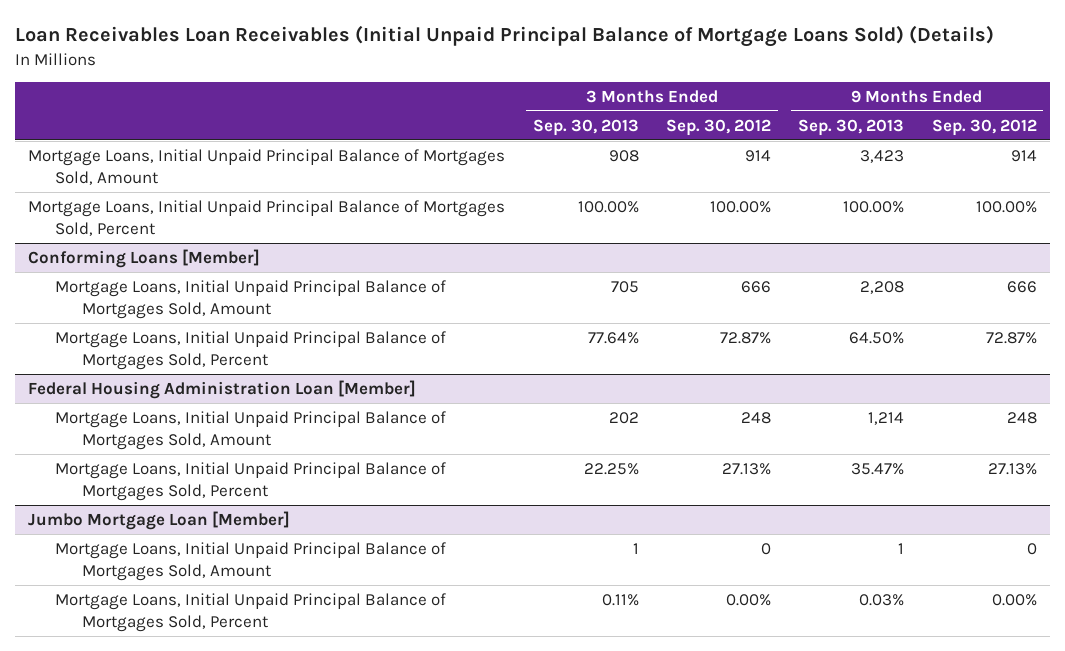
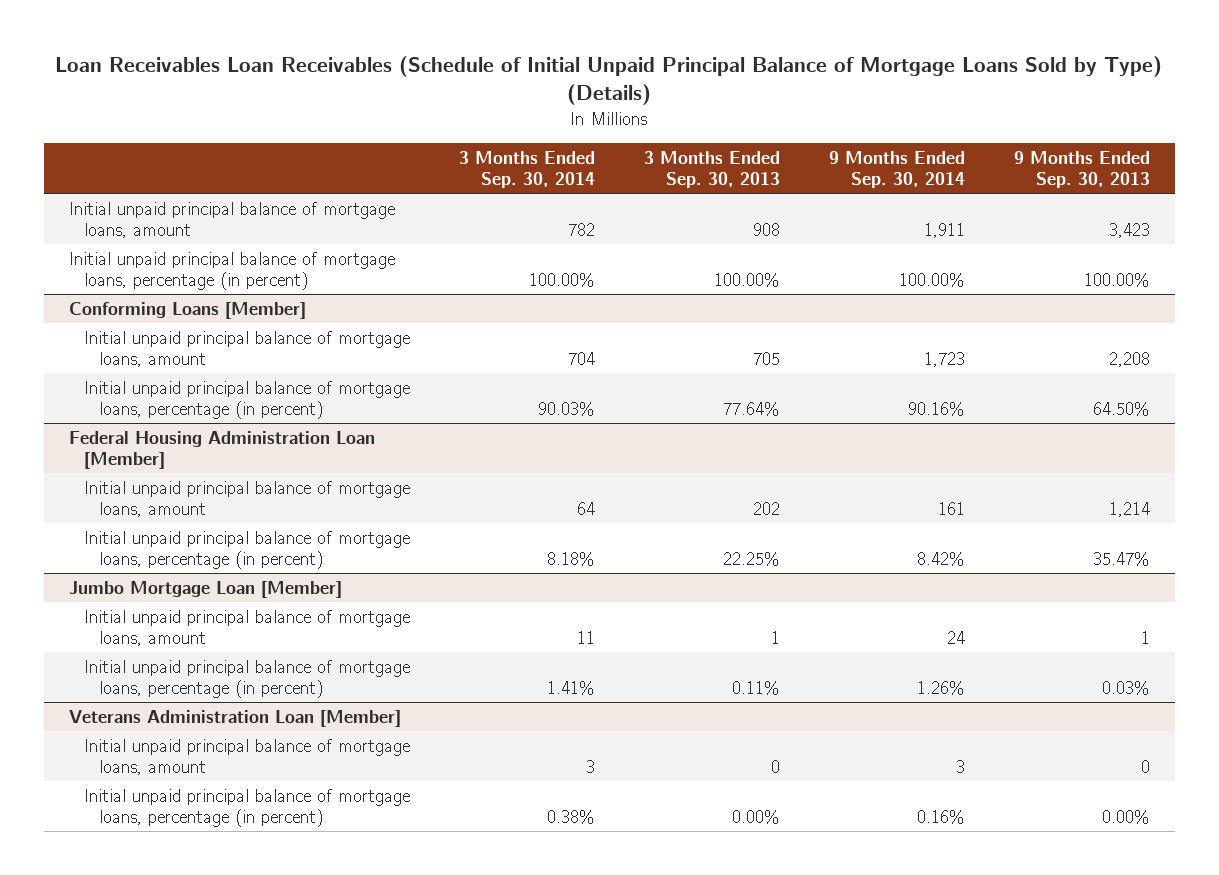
[14,25,994,48] Loan Receivables Loan Receivables (Initial Unpaid Principal Balance of Mortgage Loans Sold) (Details) -> [55,56,1163,106] Loan Receivables Loan Receivables (Schedule of Initial Unpaid Principal Balance of Mortgage Loans Sold by Type) (Details)
[665,118,771,136] Sep. 30, 2012 -> none
[931,118,1037,136] Sep. 30, 2012 -> none
none -> [458,150,595,188] 3 Months Ended Sep. 30, 2014
none -> [829,150,966,188] 9 Months Ended Sep. 30, 2014
[28,148,506,185] Mortgage Loans, Initial Unpaid Principal Balance of Mortgages Sold, Amount -> [68,201,395,238] Initial unpaid principal balance of mortgage loans, amount
[28,199,506,236] Mortgage Loans, Initial Unpaid Principal Balance of Mortgages Sold, Percent -> [68,251,395,290] Initial unpaid principal balance of mortgage loans, percentage (in percent)
[55,279,447,319] Mortgage Loans, Initial Unpaid Principal Balance of Mortgages Sold, Amount -> [83,330,410,367] Initial unpaid principal balance of mortgage loans, amount
[55,330,447,370] Mortgage Loans, Initial Unpaid Principal Balance of Mortgages Sold, Percent -> [83,380,410,419] Initial unpaid principal balance of mortgage loans, percentage (in percent)
[55,410,447,450] Mortgage Loans, Initial Unpaid Principal Balance of Mortgages Sold, Amount -> [83,480,410,517] Initial unpaid principal balance of mortgage loans, amount
[55,461,447,501] Mortgage Loans, Initial Unpaid Principal Balance of Mortgages Sold, Percent -> [83,530,410,569] Initial unpaid principal balance of mortgage loans, percentage (in percent)
[55,541,447,581] Mortgage Loans, Initial Unpaid Principal Balance of Mortgages Sold, Amount -> [83,609,410,646] Initial unpaid principal balance of mortgage loans, amount
[55,592,447,632] Mortgage Loans, Initial Unpaid Principal Balance of Mortgages Sold, Percent -> [83,659,410,698] Initial unpaid principal balance of mortgage loans, percentage (in percent)
none -> [68,709,401,727] Veterans Administration Loan [Member]
none -> [83,738,410,775] Initial unpaid principal balance of mortgage loans, amount
none -> [83,788,410,827] Initial unpaid principal balance of mortgage loans, percentage (in percent)

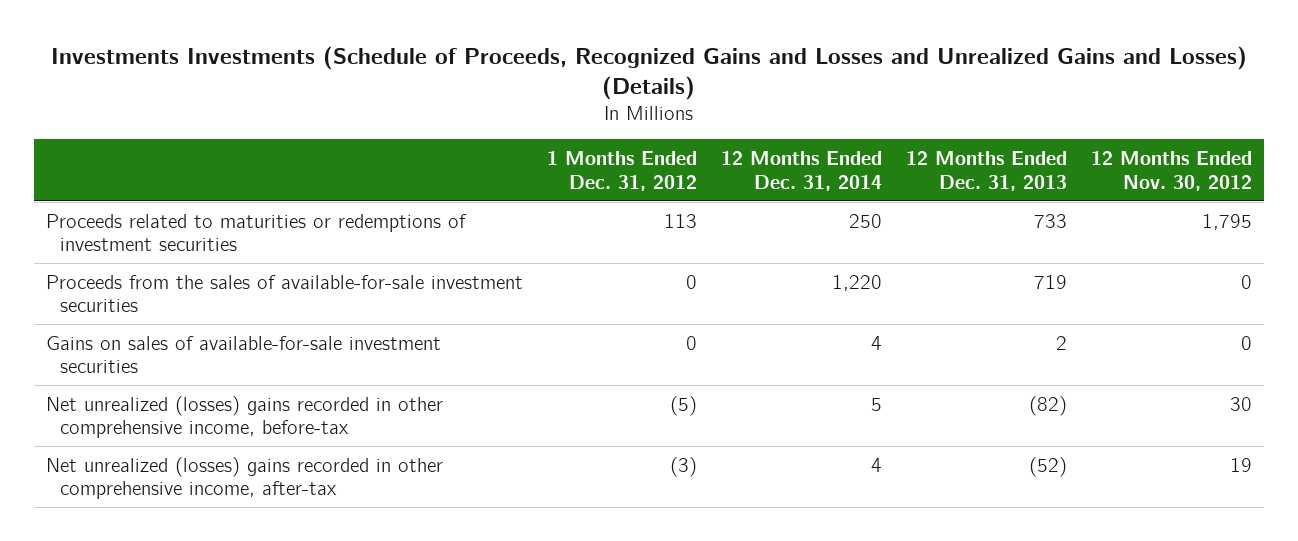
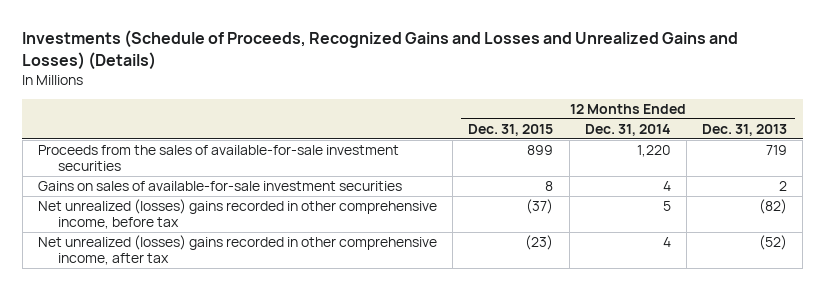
[51,45,1248,100] Investments Investments (Schedule of Proceeds, Recognized Gains and Losses and Unrealized Gains and Losses) (Details) -> [22,30,739,71] Investments (Schedule of Proceeds, Recognized Gains and Losses and Unrealized Gains and Losses) (Details)
[546,151,697,191] 1 Months Ended Dec. 31, 2012 -> none
[1091,151,1253,191] 12 Months Ended Nov. 30, 2012 -> none
none -> [468,123,554,136] Dec. 31, 2015
[45,213,467,252] Proceeds related to maturities or redemptions of investment securities -> none
[45,395,443,439] Net unrealized (losses) gains recorded in other comprehensive income, before-tax -> [38,198,438,230] Net unrealized (losses) gains recorded in other comprehensive income, before tax
[45,456,443,500] Net unrealized (losses) gains recorded in other comprehensive income, after-tax -> [38,234,438,266] Net unrealized (losses) gains recorded in other comprehensive income, after tax

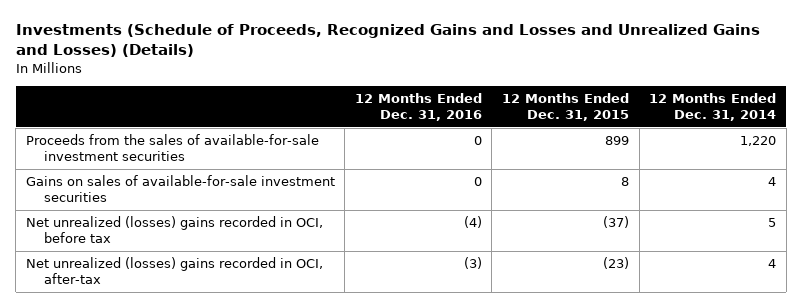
[701,123,787,136] Dec. 31, 2013 -> none
none -> [354,92,482,121] 12 Months Ended Dec. 31, 2016
[38,198,438,230] Net unrealized (losses) gains recorded in other comprehensive income, before tax -> [25,216,323,244] Net unrealized (losses) gains recorded in OCI, before tax
[38,234,438,266] Net unrealized (losses) gains recorded in other comprehensive income, after tax -> [25,257,323,285] Net unrealized (losses) gains recorded in OCI, after-tax

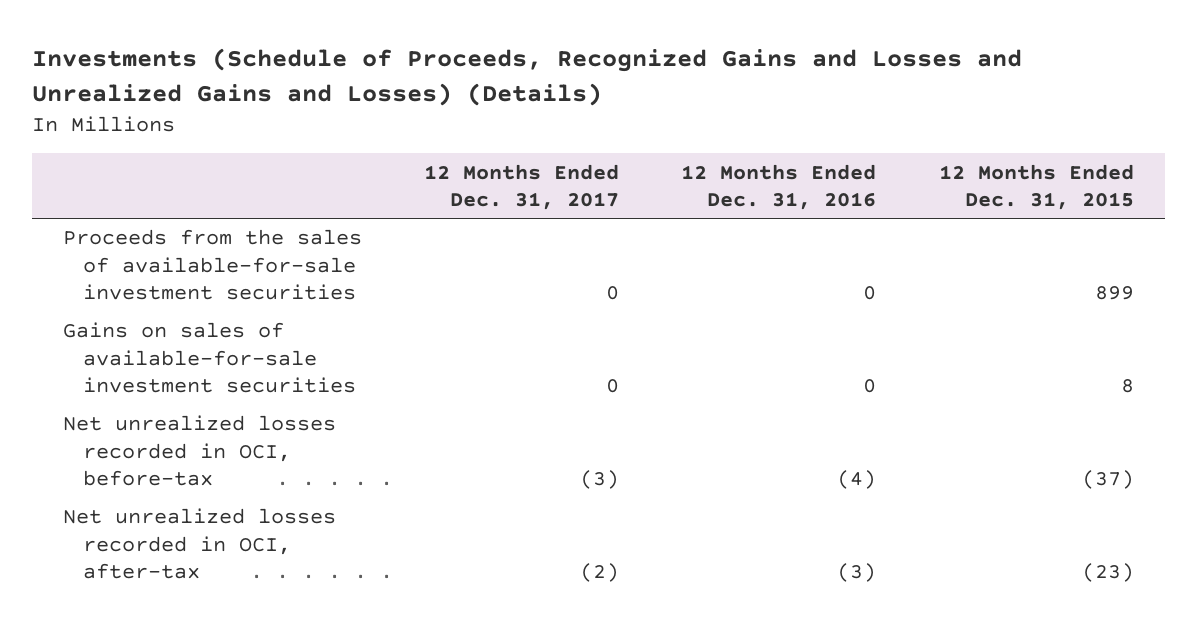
[649,92,777,121] 12 Months Ended Dec. 31, 2014 -> none
none -> [424,163,620,211] 12 Months Ended Dec. 31, 2017
[25,216,323,244] Net unrealized (losses) gains recorded in OCI, before tax -> [62,415,336,487] Net unrealized losses recorded in OCI, before-tax
[25,257,323,285] Net unrealized (losses) gains recorded in OCI, after-tax -> [62,508,336,580] Net unrealized losses recorded in OCI, after-tax

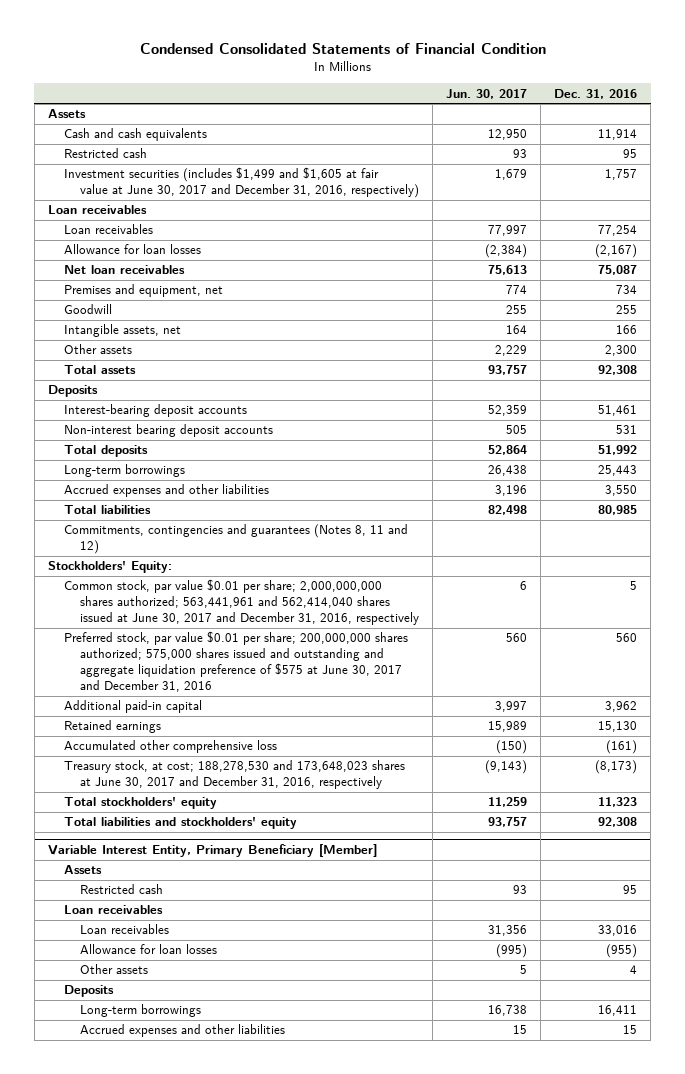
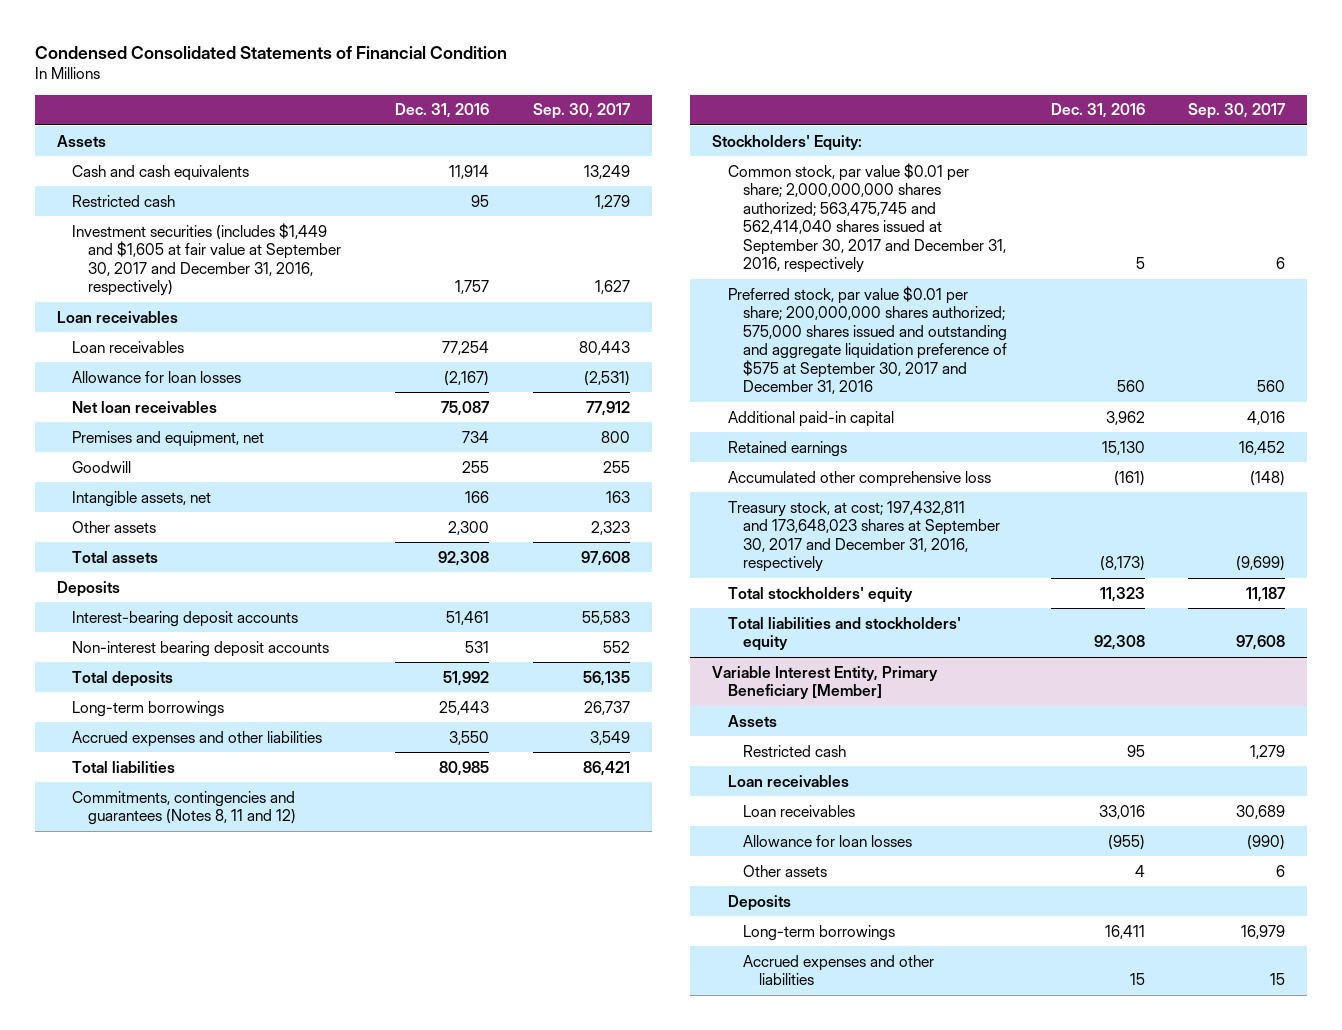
[445,88,527,99] Jun. 30, 2017 -> none
none -> [532,103,630,120] Sep. 30, 2017
[63,167,419,199] Investment securities (includes $1,499 and $1,605 at fair value at June 30, 2017 and December 31, 2016, respectively) -> [72,222,341,297] Investment securities (includes $1,449 and $1,605 at fair value at September 30, 2017 and December 31, 2016, respectively)
[63,579,419,626] Common stock, par value $0.01 per share; 2,000,000,000 shares authorized; 563,441,961 and 562,414,040 shares issued at June 30, 2017 and December 31, 2016, respectively -> [727,162,1007,274] Common stock, par value $0.01 per share; 2,000,000,000 shares authorized; 563,475,745 and 562,414,040 shares issued at September 30, 2017 and December 31, 2016, respectively
[63,631,408,693] Preferred stock, par value $0.01 per share; 200,000,000 shares authorized; 575,000 shares issued and outstanding and aggregate liquidation preference of $575 at June 30, 2017 and December 31, 2016 -> [727,285,1008,395] Preferred stock, par value $0.01 per share; 200,000,000 shares authorized; 575,000 shares issued and outstanding and aggregate liquidation preference of $575 at September 30, 2017 and December 31, 2016
[63,760,405,790] Treasury stock, at cost; 188,278,530 and 173,648,023 shares at June 30, 2017 and December 31, 2016, respectively -> [727,500,1001,573] Treasury stock, at cost; 197,432,811 and 173,648,023 shares at September 30, 2017 and December 31, 2016, respectively

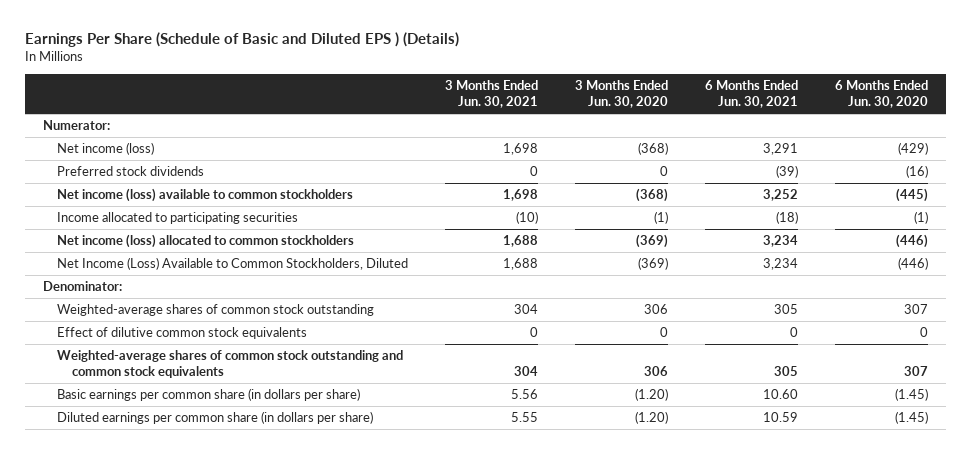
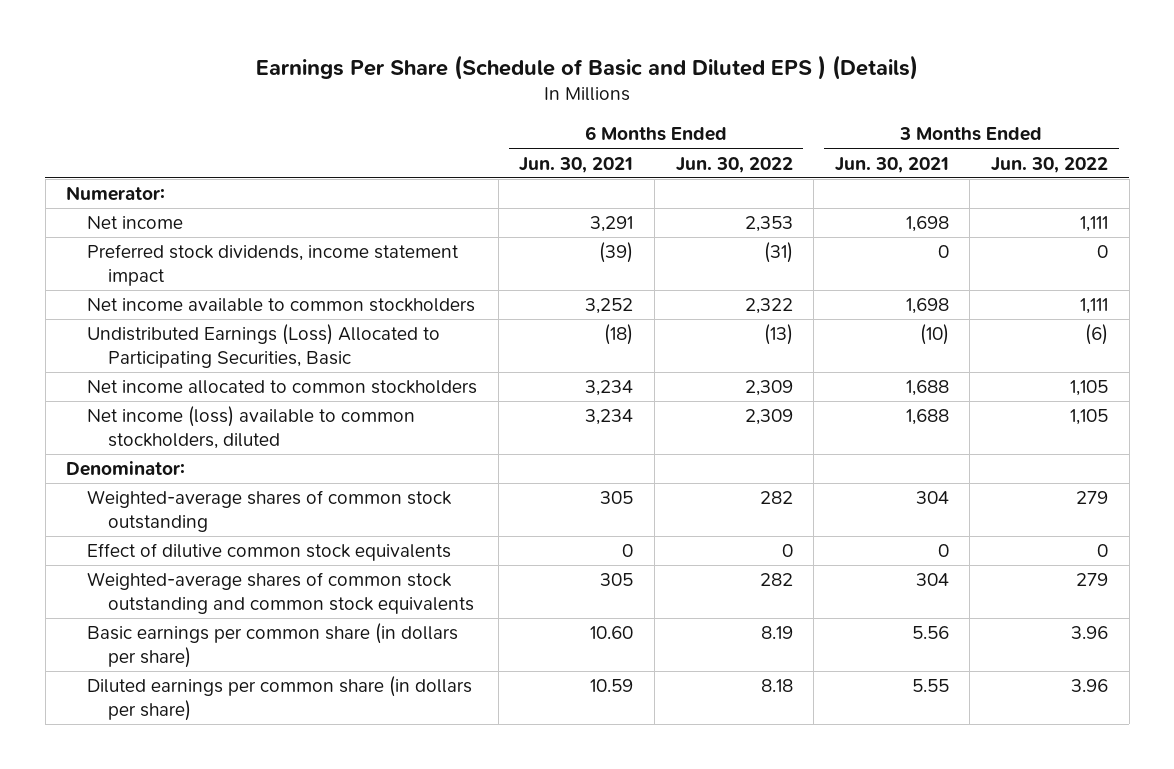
[575,80,669,109] 3 Months Ended Jun. 30, 2020 -> none
[834,80,928,109] 6 Months Ended Jun. 30, 2020 -> none
none -> [675,156,793,173] Jun. 30, 2022
none -> [991,156,1109,173] Jun. 30, 2022
[57,142,155,156] Net income (loss) -> [87,216,184,230] Net income
[57,166,205,177] Preferred stock dividends -> [87,244,460,286] Preferred stock dividends, income statement impact
[57,188,354,203] Net income (loss) available to common stockholders -> [87,298,476,313] Net income available to common stockholders
[57,212,299,225] Income allocated to participating securities -> [87,324,441,368] Undistributed Earnings (Loss) Allocated to Participating Securities, Basic
[57,234,355,249] Net income (loss) allocated to common stockholders -> [87,380,478,395] Net income allocated to common stockholders
[57,257,409,271] Net Income (Loss) Available to Common Stockholders, Diluted -> [87,406,416,449] Net income (loss) available to common stockholders, diluted

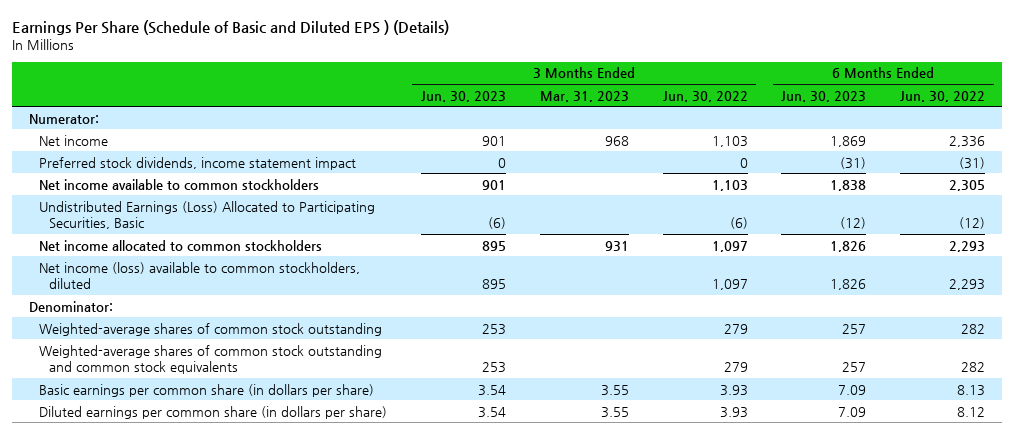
[519,156,634,173] Jun. 30, 2021 -> none
[834,156,949,173] Jun. 30, 2021 -> none
none -> [420,90,506,102] Jun. 30, 2023
none -> [539,90,629,102] Mar. 31, 2023
none -> [781,90,867,102] Jun. 30, 2023
[744,216,793,233] 2,353 -> [949,135,986,147] 2,336
[1080,216,1109,233] 1,111 -> [711,135,748,147] 1,103
[744,298,793,315] 2,322 -> [949,179,986,191] 2,305
[1080,298,1109,315] 1,111 -> [711,179,748,191] 1,103
[763,324,793,346] (13) -> [959,217,986,230] (12)
[744,380,793,397] 2,309 -> [949,240,986,252] 2,293
[1070,380,1109,397] 1,105 -> [711,240,748,252] 1,097
[744,409,793,426] 2,309 -> [949,279,986,291] 2,293
[1070,409,1109,426] 1,105 -> [711,279,748,291] 1,097
[87,543,452,562] Effect of dilutive common stock equivalents -> none
[760,626,793,640] 8.19 -> [957,384,986,396] 8.13
[1071,626,1109,640] 3.96 -> [719,384,748,396] 3.93
[760,679,793,693] 8.18 -> [957,406,986,417] 8.12
[1071,679,1109,693] 3.96 -> [719,406,748,418] 3.93

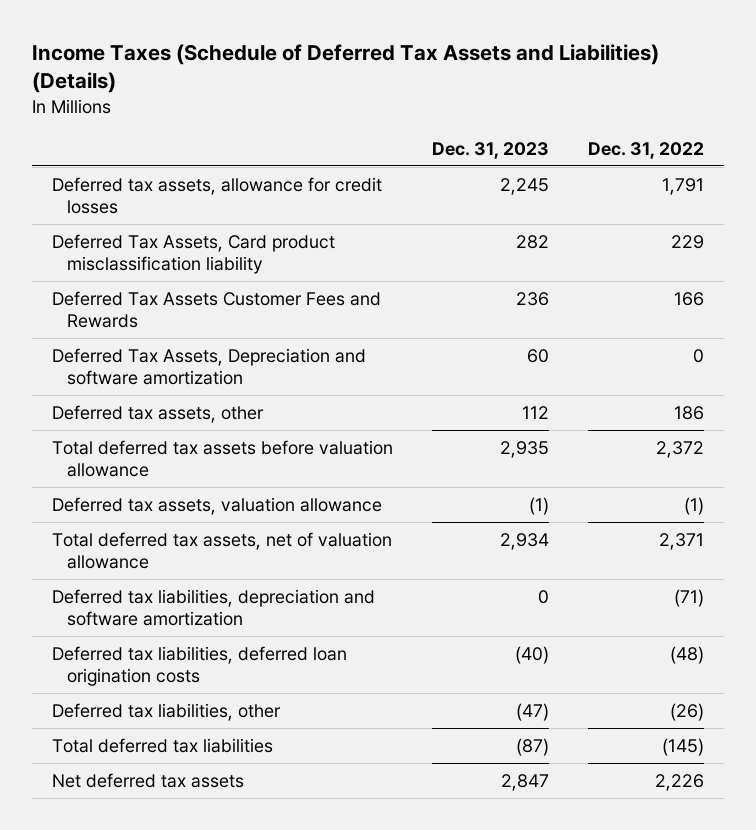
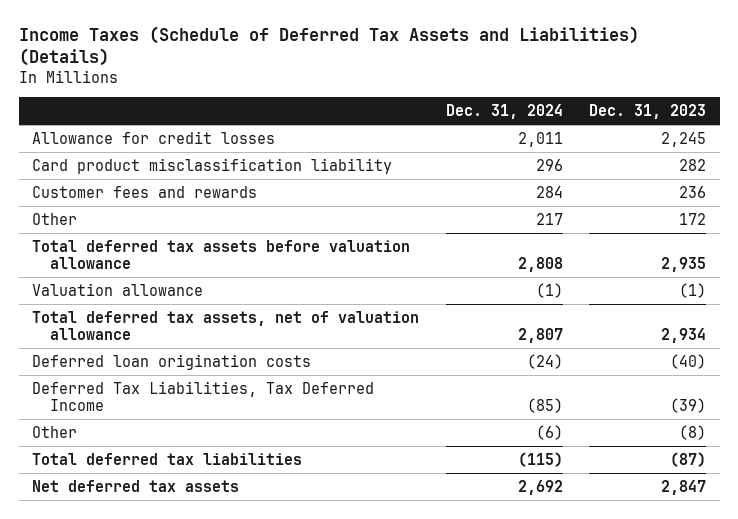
[588,141,705,159] Dec. 31, 2022 -> none
none -> [445,103,563,119] Dec. 31, 2024
[51,347,366,386] Deferred Tax Assets, Depreciation and software amortization -> none
[51,176,382,215] Deferred tax assets, allowance for credit losses -> [31,130,275,144] Allowance for credit losses
[51,233,335,275] Deferred Tax Assets, Card product misclassification liability -> [31,157,392,174] Card product misclassification liability
[51,290,381,329] Deferred Tax Assets Customer Fees and Rewards -> [31,185,257,198] Customer fees and rewards
[51,404,264,423] Deferred tax assets, other -> [31,212,77,225] Other
[521,405,549,419] 112 -> [679,212,707,225] 172
[51,496,382,515] Deferred tax assets, valuation allowance -> [31,282,203,296] Valuation allowance
[51,588,375,627] Deferred tax liabilities, depreciation and software amortization -> none
[51,645,347,687] Deferred tax liabilities, deferred loan origination costs -> [31,353,311,370] Deferred loan origination costs
none -> [31,380,374,411] Deferred Tax Liabilities, Tax Deferred Income
[51,702,281,721] Deferred tax liabilities, other -> [31,425,77,438] Other
[515,702,549,721] (47) -> [679,424,707,440] (8)

